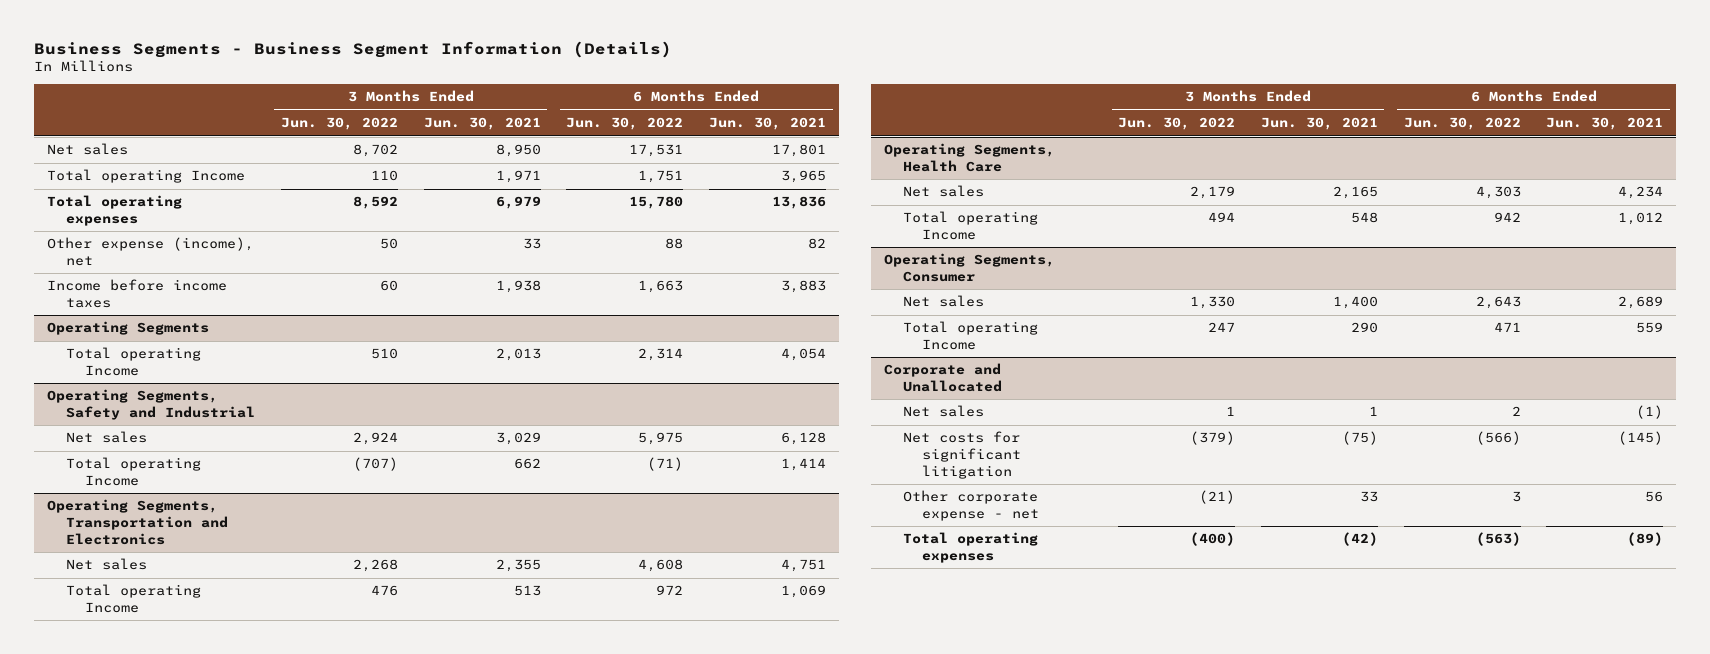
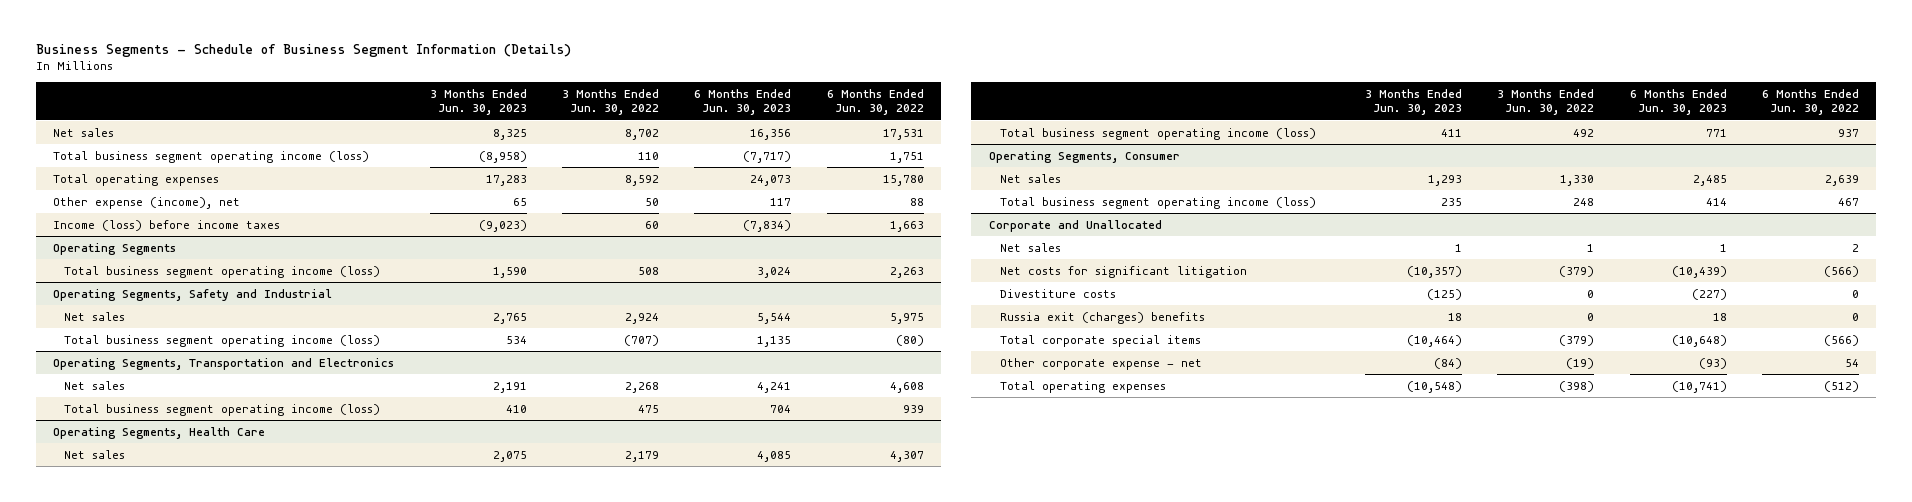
[33,40,672,58] Business Segments - Business Segment Information (Details) -> [35,44,571,58] Business Segments - Schedule of Business Segment Information (Details)
[423,117,541,131] Jun. 30, 2021 -> none
[709,117,827,131] Jun. 30, 2021 -> none
none -> [429,88,527,116] 3 Months Ended Jun. 30, 2023
none -> [694,88,792,116] 6 Months Ended Jun. 30, 2023
[46,169,245,184] Total operating Income -> [53,150,370,163] Total business segment operating income (loss)
[46,279,227,309] Income before income taxes -> [53,219,281,231] Income (loss) before income taxes
[65,347,201,377] Total operating Income -> [64,265,381,278] Total business segment operating income (loss)
[370,348,398,360] 510 -> [637,266,659,275] 508
[638,348,684,362] 2,314 -> [889,266,924,278] 2,263
[65,457,201,487] Total operating Income -> [64,334,381,347] Total business segment operating income (loss)
[647,457,684,472] (71) -> [895,334,924,346] (80)
[65,584,201,614] Total operating Income -> [64,403,381,416] Total business segment operating income (loss)
[370,585,398,597] 476 -> [637,404,659,413] 475
[656,585,684,596] 972 -> [902,404,924,413] 939
[1475,186,1521,200] 4,303 -> [889,450,924,462] 4,307
[903,211,1039,241] Total operating Income -> [999,127,1316,140] Total business segment operating income (loss)
[1208,212,1236,223] 494 -> [1573,128,1595,137] 492
[1493,212,1521,223] 942 -> [1837,128,1859,137] 937
[1475,296,1521,310] 2,643 -> [1824,174,1859,186] 2,639
[903,321,1039,351] Total operating Income -> [999,196,1316,209] Total business segment operating income (loss)
[1208,322,1236,333] 247 -> [1573,197,1595,206] 248
[1493,322,1521,333] 471 -> [1837,197,1859,206] 467
none -> [999,288,1116,298] Divestiture costs
none -> [999,311,1205,324] Russia exit (charges) benefits
none -> [999,334,1201,347] Total corporate special items
[1199,490,1236,505] (21) -> [1566,357,1595,369] (19)
[1511,491,1521,503] 3 -> [1844,358,1859,367] 54
[1190,532,1236,547] (400) -> [1559,380,1595,392] (398)
[1475,532,1521,547] (563) -> [1823,380,1859,392] (512)

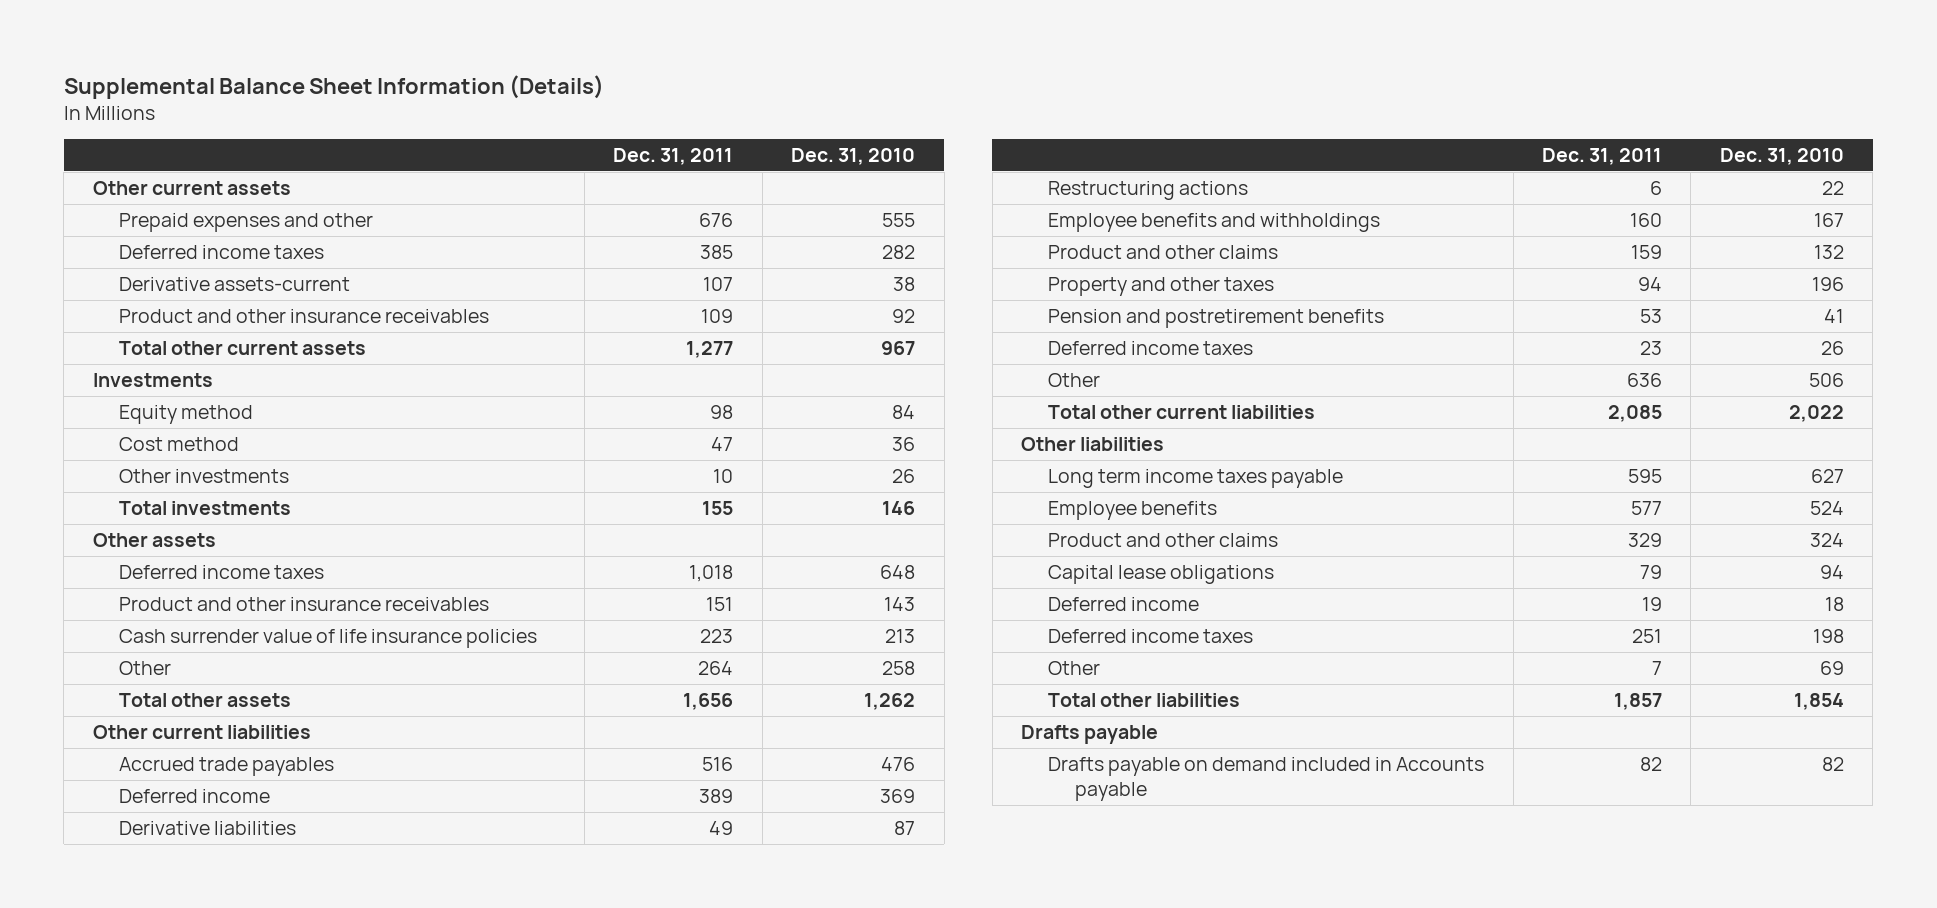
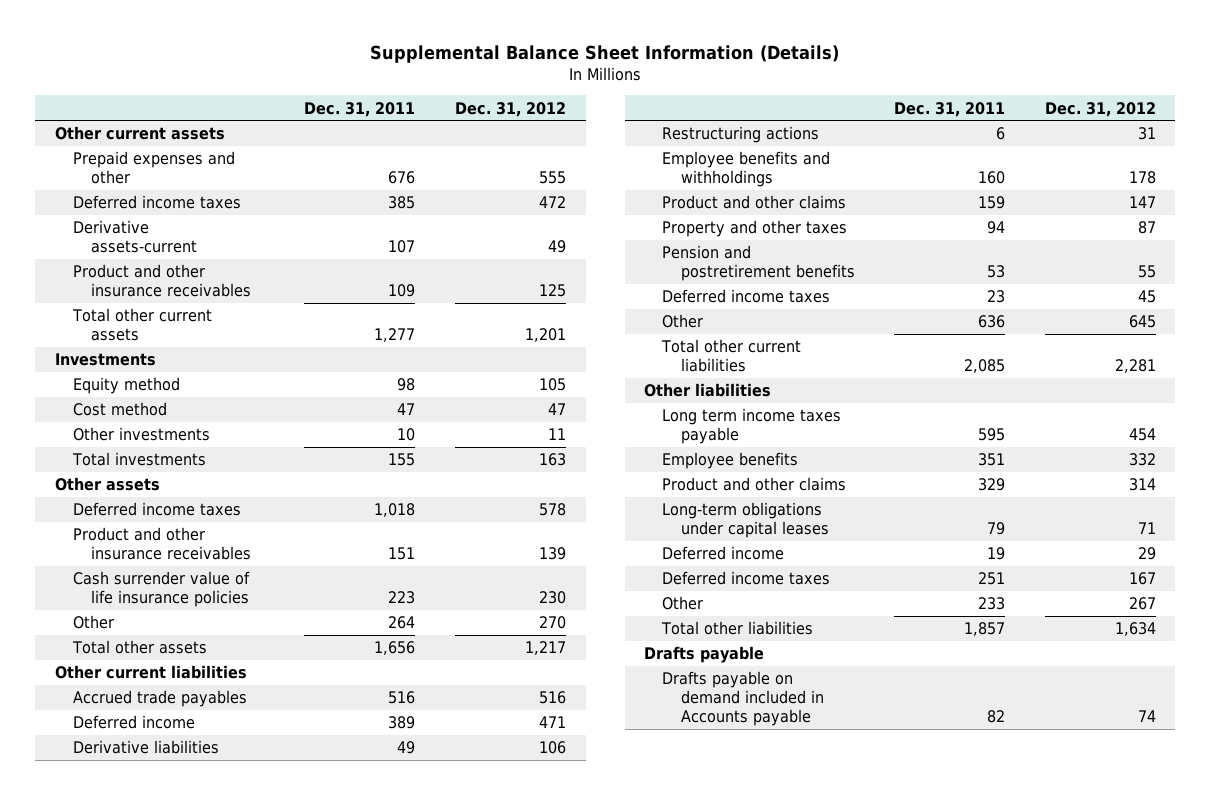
[791,147,916,165] Dec. 31, 2010 -> none
none -> [454,101,566,117] Dec. 31, 2012
[1631,500,1663,515] 577 -> [978,453,1006,467] 351
[1048,564,1275,584] Capital lease obligations -> [662,502,829,539] Long-term obligations under capital leases
[1652,660,1663,675] 7 -> [978,597,1006,611] 233

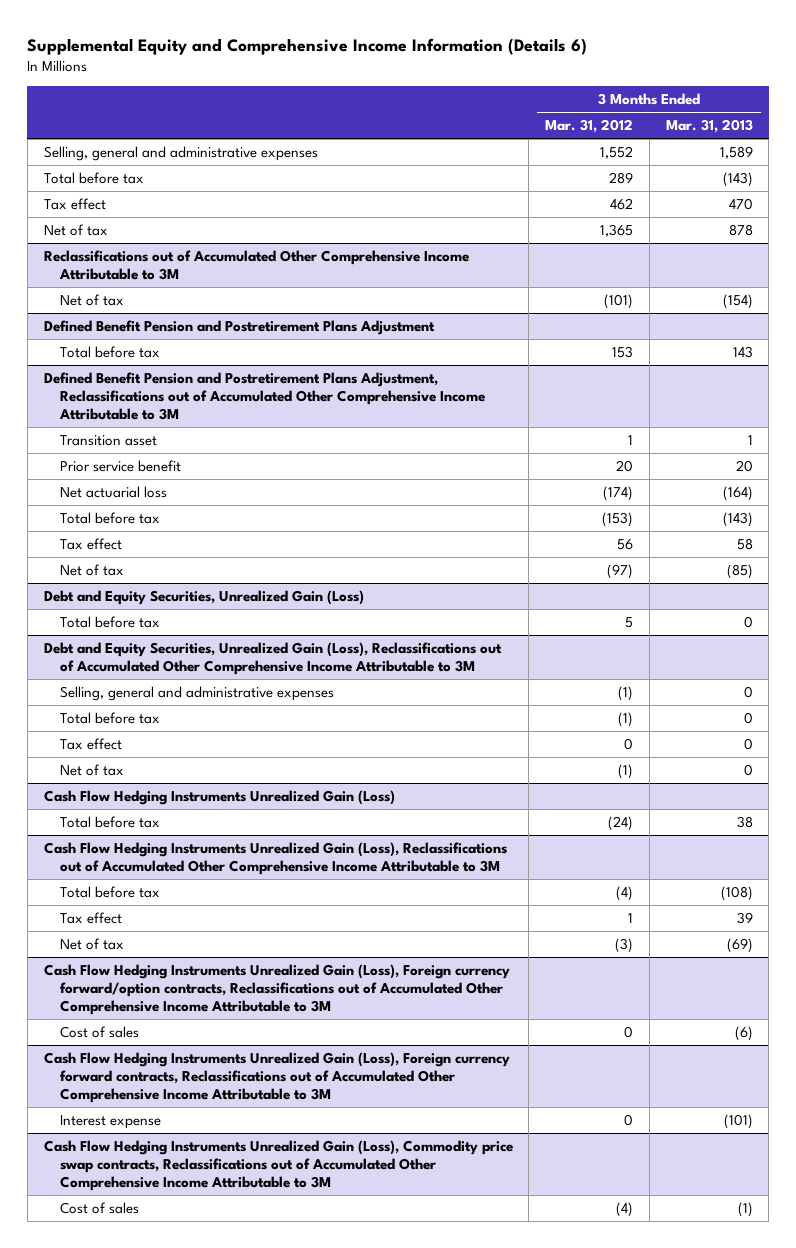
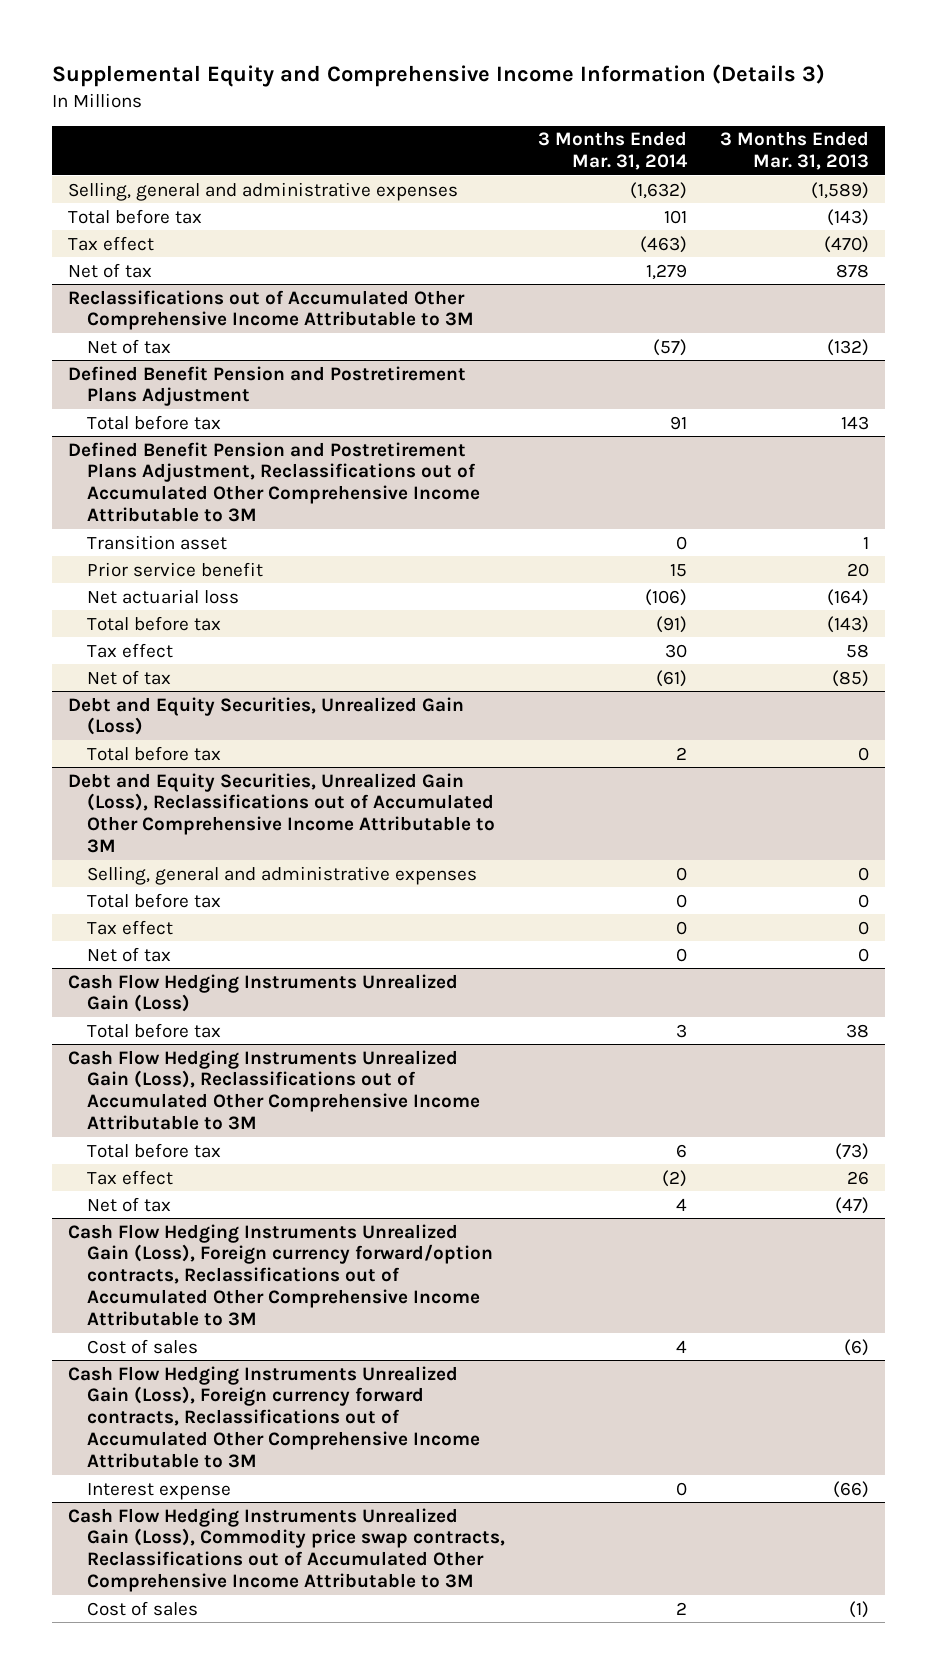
[27,37,588,55] Supplemental Equity and Comprehensive Income Information (Details 6) -> [51,64,825,88] Supplemental Equity and Comprehensive Income Information (Details 3)
[545,119,634,134] Mar. 31, 2012 -> none
none -> [537,131,688,171] 3 Months Ended Mar. 31, 2014
[719,145,753,159] 1,589 -> [810,181,869,199] (1,589)
[728,197,753,210] 470 -> [823,235,869,253] (470)
[722,293,753,309] (154) -> [826,338,869,356] (132)
[720,885,753,901] (108) -> [834,1142,869,1160] (73)
[736,911,753,924] 39 -> [846,1170,869,1185] 26
[726,937,753,953] (69) -> [834,1196,869,1214] (47)
[723,1113,753,1129] (101) -> [832,1480,869,1498] (66)

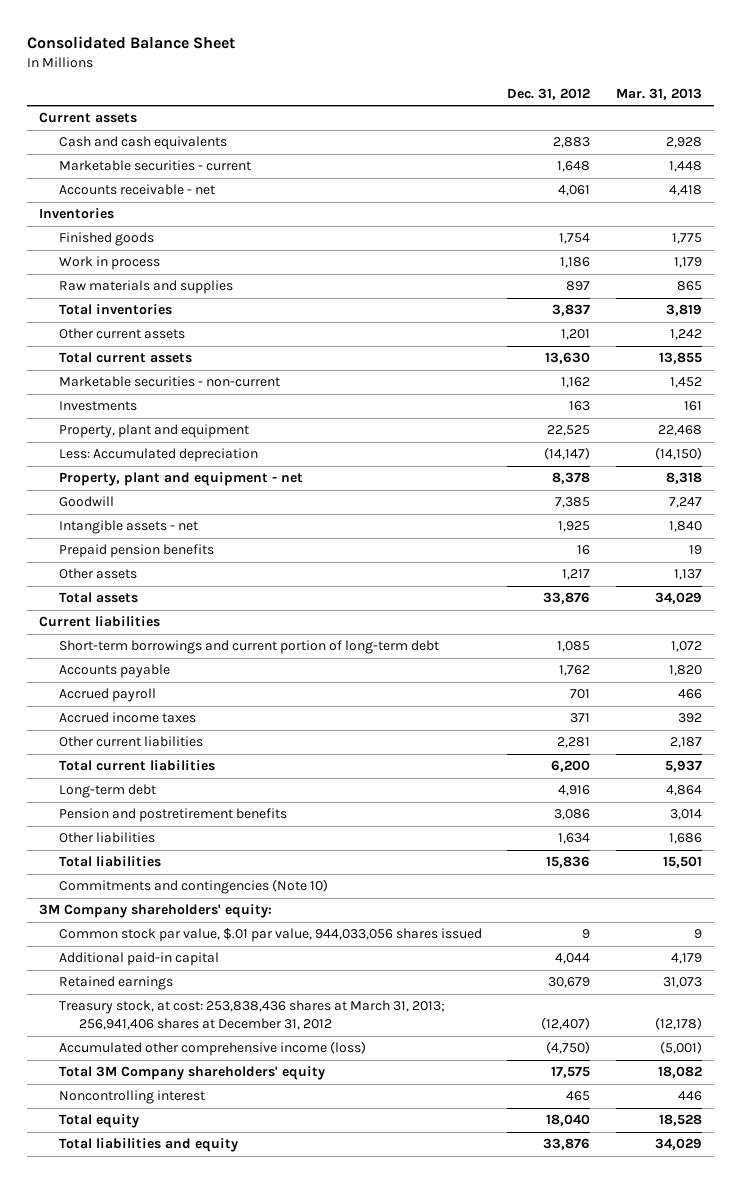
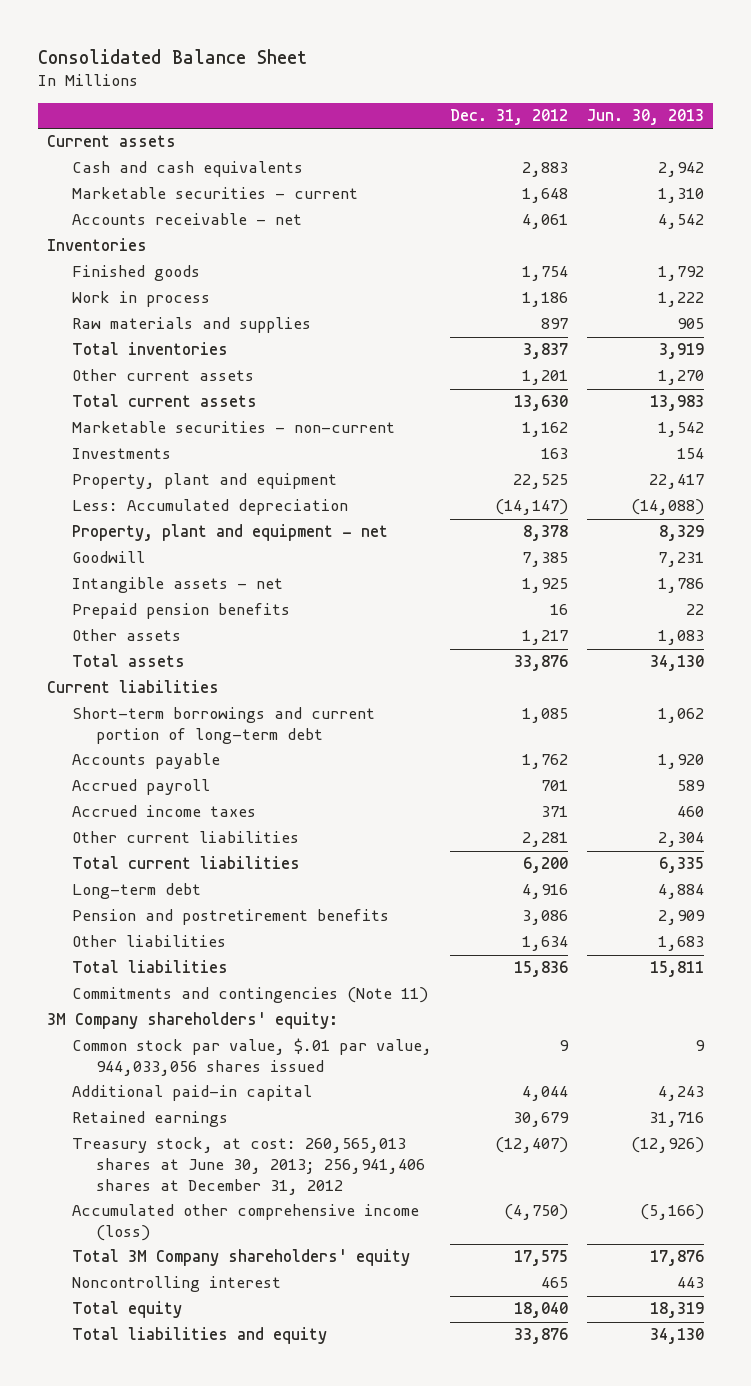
[615,87,702,100] Mar. 31, 2013 -> none
none -> [586,109,704,126] Jun. 30, 2013
[59,879,329,895] Commitments and contingencies (Note 10) -> [71,987,428,1004] Commitments and contingencies (Note 11)
[59,1000,446,1031] Treasury stock, at cost: 253,838,436 shares at March 31, 2013; 256,941,406 shares at December 31, 2012 -> [71,1137,425,1196] Treasury stock, at cost: 260,565,013 shares at June 30, 2013; 256,941,406 shares at December 31, 2012

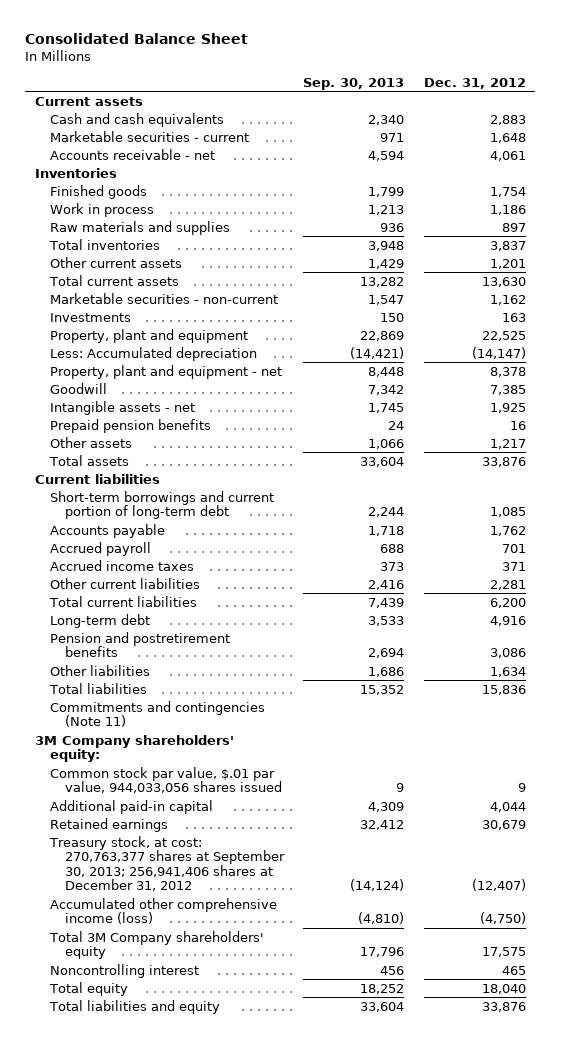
[586,109,704,126] Jun. 30, 2013 -> none
none -> [303,77,405,90] Sep. 30, 2013
[71,1137,425,1196] Treasury stock, at cost: 260,565,013 shares at June 30, 2013; 256,941,406 shares at December 31, 2012 -> [48,835,285,892] Treasury stock, at cost: 270,763,377 shares at September 30, 2013; 256,941,406 shares at December 31, 2012

